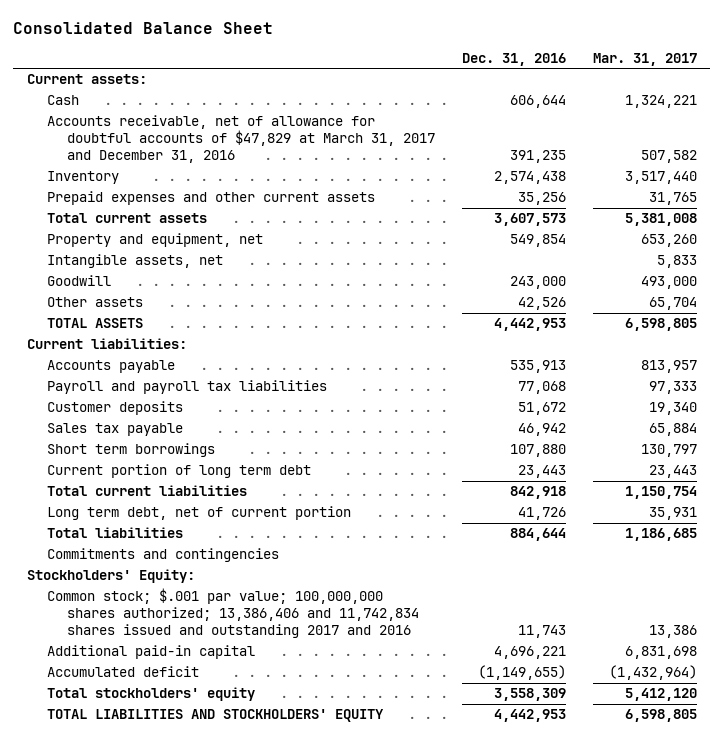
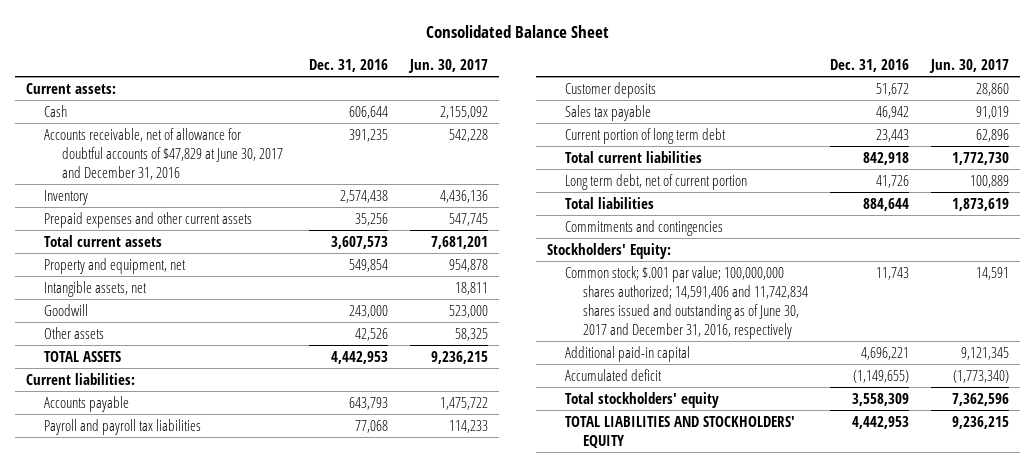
[592,52,697,66] Mar. 31, 2017 -> none
none -> [407,59,488,74] Jun. 30, 2017
[46,115,435,164] Accounts receivable, net of allowance for doubtful accounts of $47,829 at March 31, 2017 and December 31, 2016 -> [44,127,283,180] Accounts receivable, net of allowance for doubtful accounts of $47,829 at June 30, 2017 and December 31, 2016
[509,360,566,374] 535,913 -> [348,396,388,410] 643,793
[46,443,215,458] Short term borrowings -> none
[46,588,419,639] Common stock; $.001 par value; 100,000,000 shares authorized; 13,386,406 and 11,742,834 shares issued and outstanding 2017 and 2016 -> [565,265,808,340] Common stock; $.001 par value; 100,000,000 shares authorized; 14,591,406 and 11,742,834 shares issued and outstanding as of June 30, 2017 and December 31, 2016, respectively

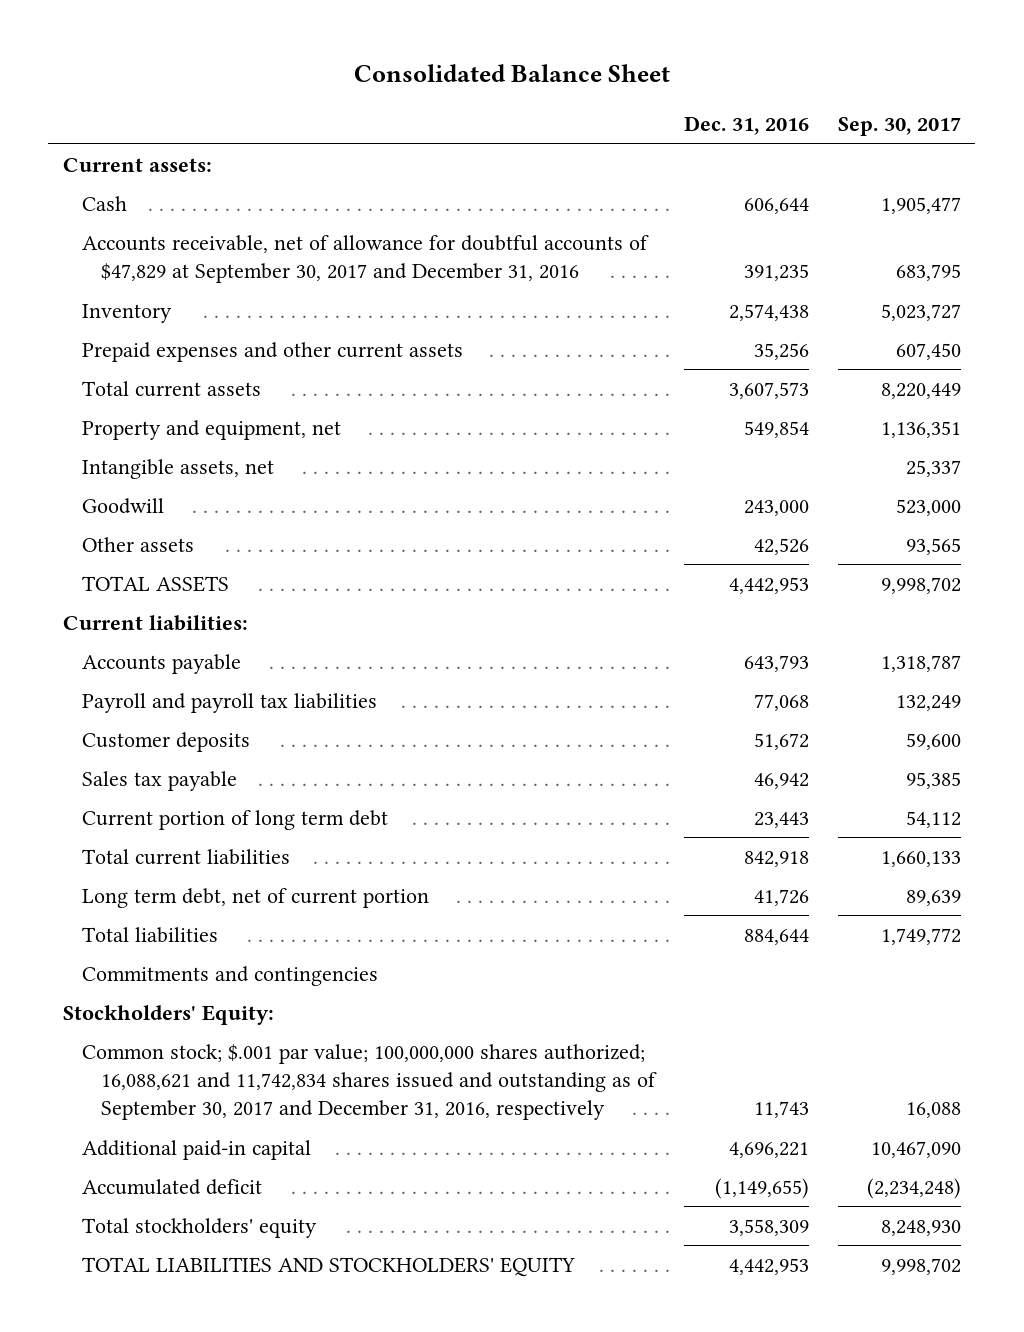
[407,59,488,74] Jun. 30, 2017 -> none
none -> [837,117,961,137] Sep. 30, 2017
[44,127,283,180] Accounts receivable, net of allowance for doubtful accounts of $47,829 at June 30, 2017 and December 31, 2016 -> [81,234,649,284] Accounts receivable, net of allowance for doubtful accounts of $47,829 at September 30, 2017 and December 31, 2016
[565,265,808,340] Common stock; $.001 par value; 100,000,000 shares authorized; 14,591,406 and 11,742,834 shares issued and outstanding as of June 30, 2017 and December 31, 2016, respectively -> [81,1043,658,1121] Common stock; $.001 par value; 100,000,000 shares authorized; 16,088,621 and 11,742,834 shares issued and outstanding as of September 30, 2017 and December 31, 2016, respectively

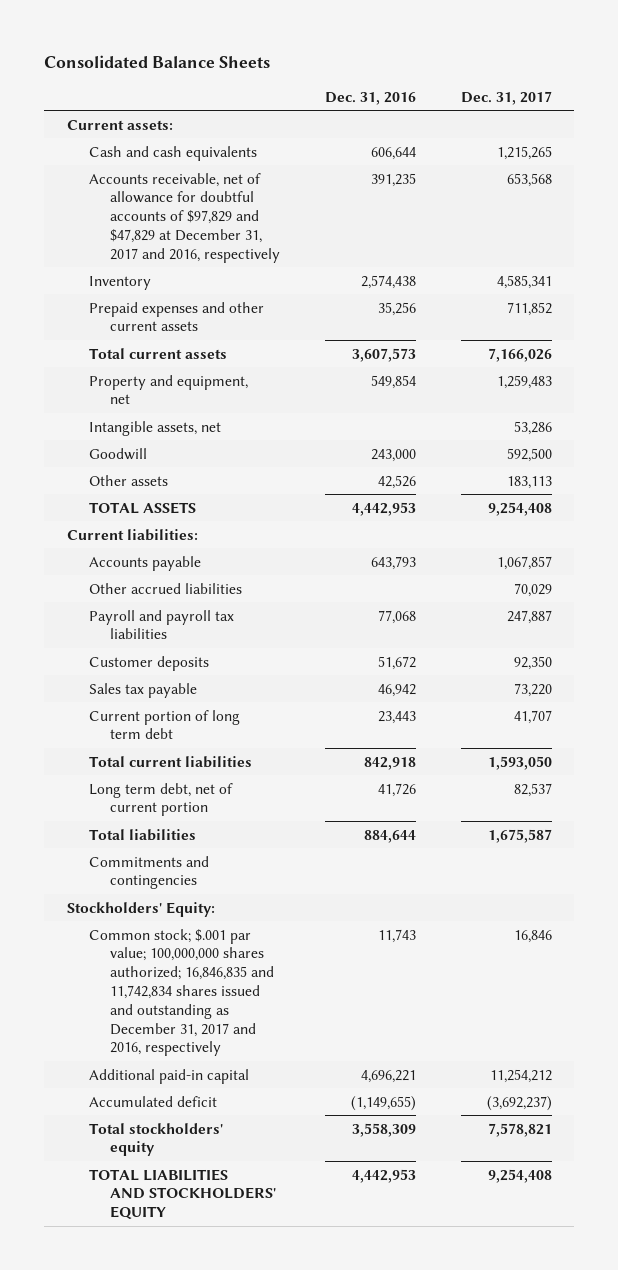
[353,64,670,83] Consolidated Balance Sheet -> [44,55,271,69] Consolidated Balance Sheets
[837,117,961,137] Sep. 30, 2017 -> none
none -> [460,90,552,105] Dec. 31, 2017
[81,195,127,211] Cash -> [88,145,257,161] Cash and cash equivalents
[81,234,649,284] Accounts receivable, net of allowance for doubtful accounts of $47,829 at September 30, 2017 and December 31, 2016 -> [88,172,281,263] Accounts receivable, net of allowance for doubtful accounts of $97,829 and $47,829 at December 31, 2017 and 2016, respectively
none -> [88,582,242,594] Other accrued liabilities
[81,1043,658,1121] Common stock; $.001 par value; 100,000,000 shares authorized; 16,088,621 and 11,742,834 shares issued and outstanding as of September 30, 2017 and December 31, 2016, respectively -> [88,928,275,1057] Common stock; $.001 par value; 100,000,000 shares authorized; 16,846,835 and 11,742,834 shares issued and outstanding as December 31, 2017 and 2016, respectively

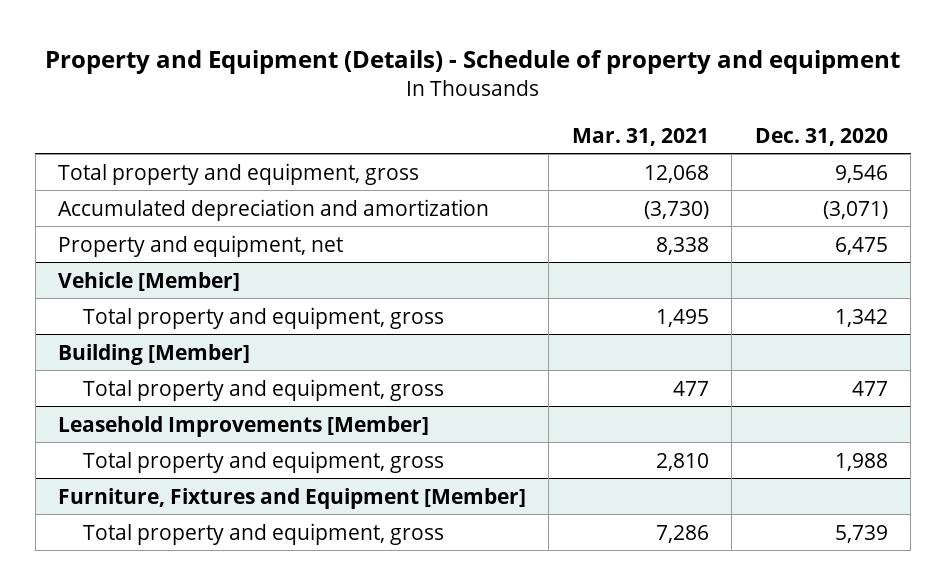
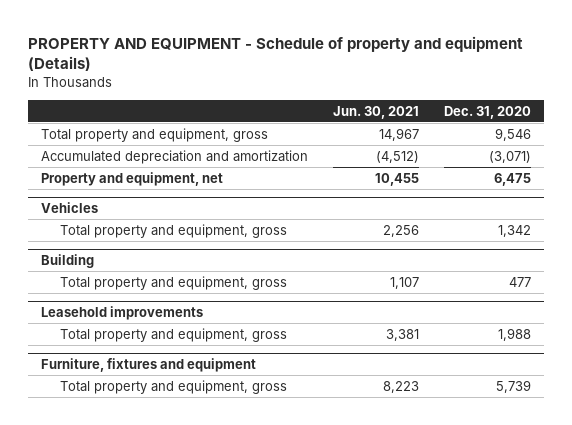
[44,49,900,74] Property and Equipment (Details) - Schedule of property and equipment -> [28,35,524,72] PROPERTY AND EQUIPMENT - Schedule of property and equipment (Details)
[571,127,709,146] Mar. 31, 2021 -> none
none -> [333,105,420,119] Jun. 30, 2021
[58,271,241,291] Vehicle [Member] -> [40,202,98,214] Vehicles
[58,343,251,365] Building [Member] -> [40,254,94,269] Building
[58,415,430,437] Leasehold Improvements [Member] -> [40,306,203,321] Leasehold improvements
[58,487,527,509] Furniture, Fixtures and Equipment [Member] -> [40,358,256,373] Furniture, fixtures and equipment

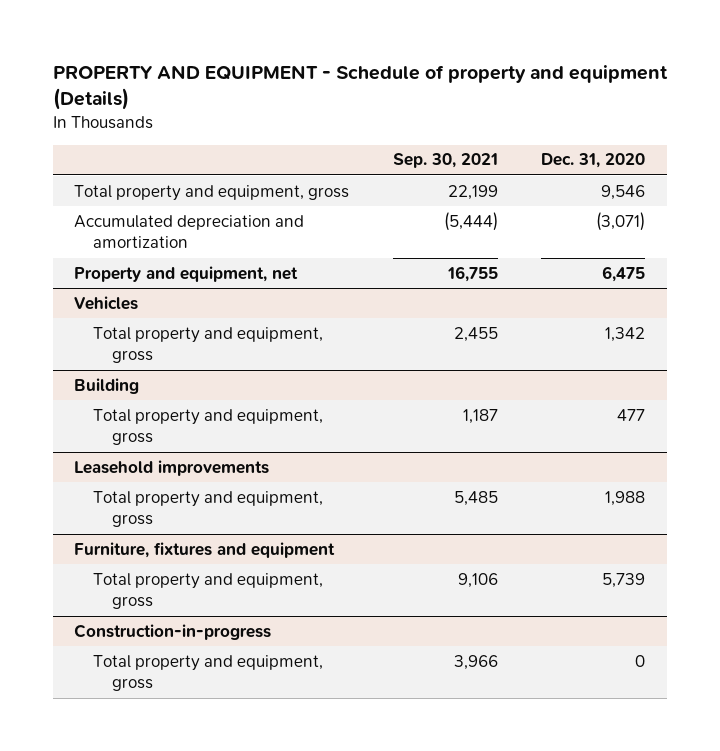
[333,105,420,119] Jun. 30, 2021 -> none
none -> [392,153,498,169] Sep. 30, 2021
none -> [74,623,272,640] Construction-in-progress
none -> [93,654,324,692] Total property and equipment, gross

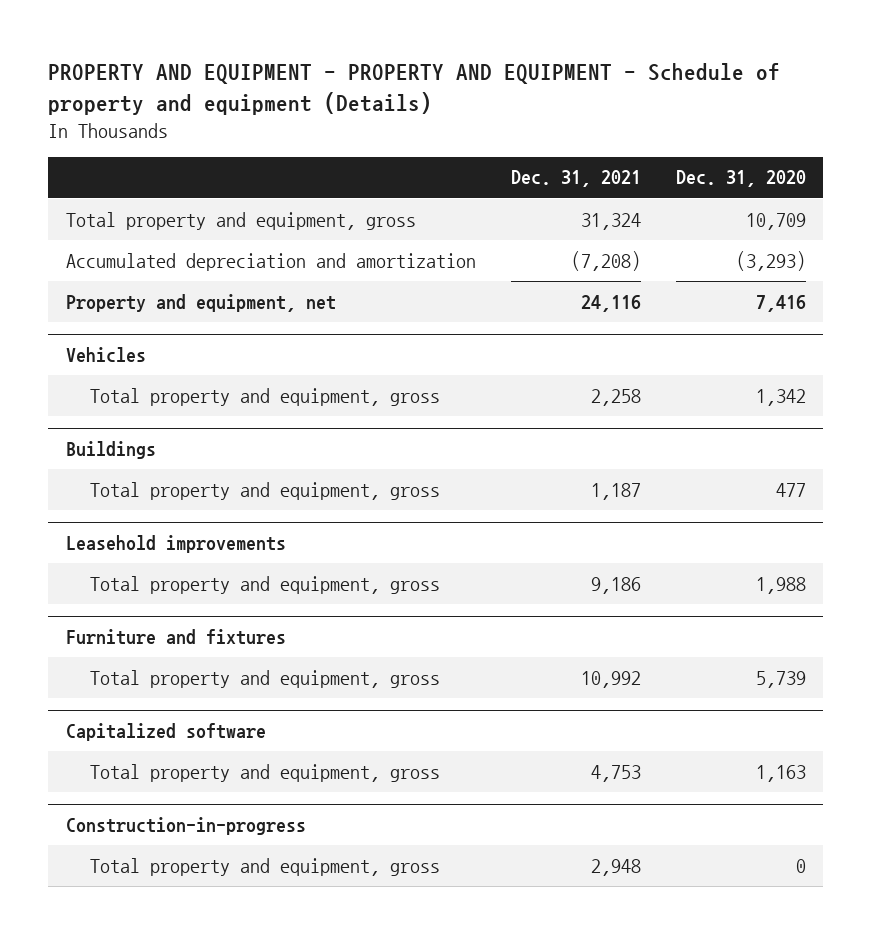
[52,64,668,111] PROPERTY AND EQUIPMENT - Schedule of property and equipment (Details) -> [48,63,781,115] PROPERTY AND EQUIPMENT - PROPERTY AND EQUIPMENT - Schedule of property and equipment (Details)
[392,153,498,169] Sep. 30, 2021 -> none
none -> [510,170,641,188] Dec. 31, 2021
[601,184,646,200] 9,546 -> [745,212,806,230] 10,709
[596,211,646,231] (3,071) -> [735,250,806,271] (3,293)
[602,265,646,282] 6,475 -> [755,294,806,312] 7,416
[74,377,140,394] Building -> [65,441,156,460] Buildings
[74,541,336,558] Furniture, fixtures and equipment -> [65,629,286,646] Furniture and fixtures
none -> [65,723,266,742] Capitalized software
none -> [90,763,441,782] Total property and equipment, gross

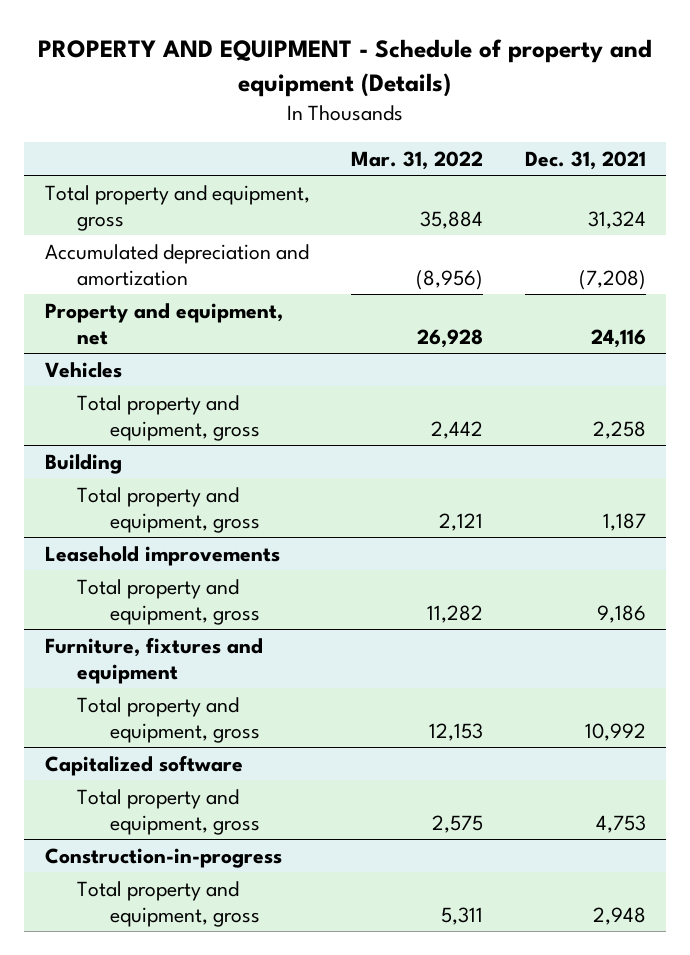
[48,63,781,115] PROPERTY AND EQUIPMENT - PROPERTY AND EQUIPMENT - Schedule of property and equipment (Details) -> [38,39,653,98] PROPERTY AND EQUIPMENT - Schedule of property and equipment (Details)
[675,170,806,188] Dec. 31, 2020 -> none
none -> [351,150,484,170] Mar. 31, 2022
[65,441,156,460] Buildings -> [44,453,122,474] Building
[65,629,286,646] Furniture and fixtures -> [44,636,263,684] Furniture, fixtures and equipment

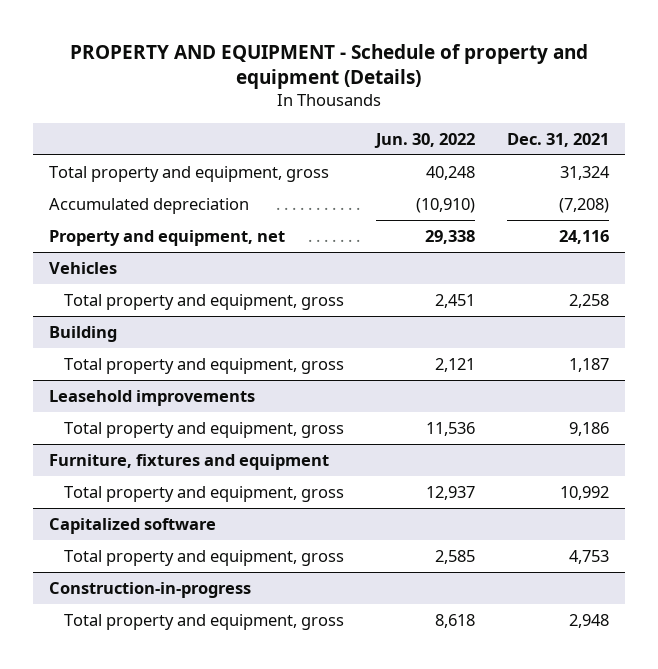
[351,150,484,170] Mar. 31, 2022 -> none
none -> [373,132,475,148] Jun. 30, 2022
[44,243,309,286] Accumulated depreciation and amortization -> [49,197,250,214] Accumulated depreciation

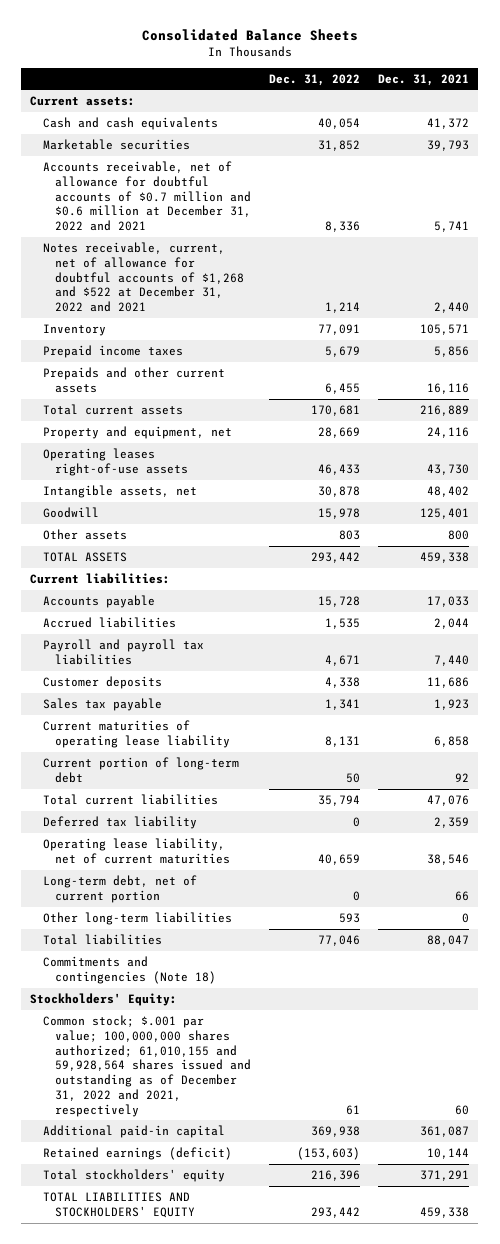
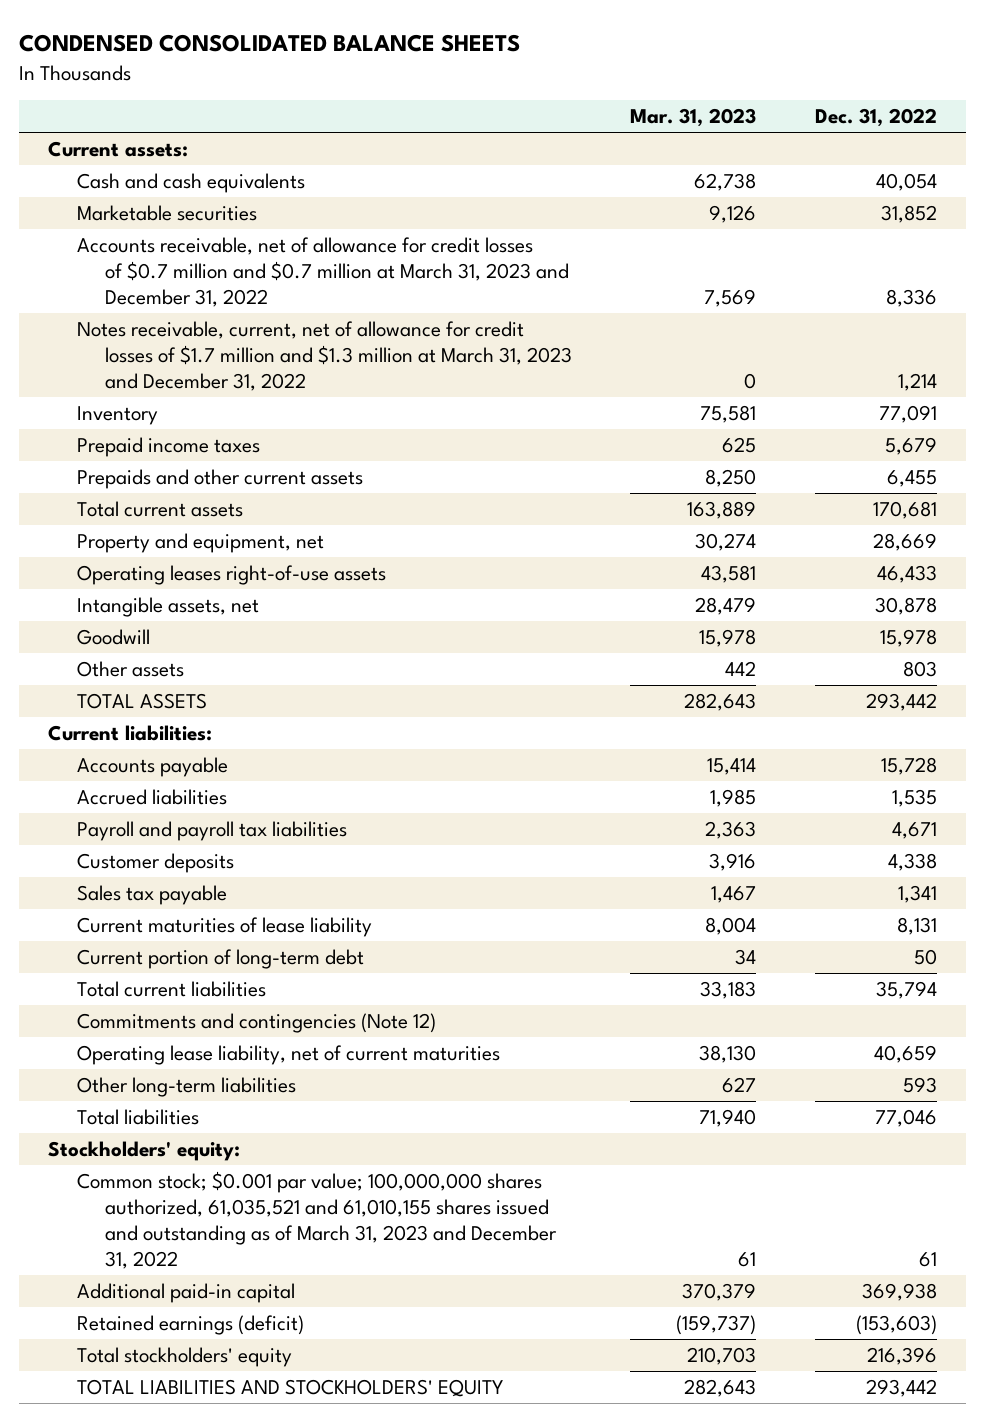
[141,28,358,41] Consolidated Balance Sheets -> [18,34,520,53] CONDENSED CONSOLIDATED BALANCE SHEETS
[378,73,470,86] Dec. 31, 2021 -> none
none -> [630,108,757,128] Mar. 31, 2023
[42,161,252,232] Accounts receivable, net of allowance for doubtful accounts of $0.7 million and $0.6 million at December 31, 2022 and 2021 -> [76,236,569,307] Accounts receivable, net of allowance for credit losses of $0.7 million and $0.7 million at March 31, 2023 and December 31, 2022
[42,242,245,313] Notes receivable, current, net of allowance for doubtful accounts of $1,268 and $522 at December 31, 2022 and 2021 -> [76,320,572,391] Notes receivable, current, net of allowance for credit losses of $1.7 million and $1.3 million at March 31, 2023 and December 31, 2022
[42,720,231,748] Current maturities of operating lease liability -> [76,916,372,937] Current maturities of lease liability
[42,816,197,830] Deferred tax liability -> none
none -> [76,1012,436,1033] Commitments and contingencies (Note 12)
[42,875,197,903] Long-term debt, net of current portion -> none
[42,956,217,984] Commitments and contingencies (Note 18) -> none
[30,993,178,1007] Stockholders' Equity: -> [48,1140,241,1161] Stockholders' equity:
[42,1015,252,1117] Common stock; $.001 par value; 100,000,000 shares authorized; 61,010,155 and 59,928,564 shares issued and outstanding as of December 31, 2022 and 2021, respectively -> [76,1170,557,1269] Common stock; $0.001 par value; 100,000,000 shares authorized, 61,035,521 and 61,010,155 shares issued and outstanding as of March 31, 2023 and December 31, 2022

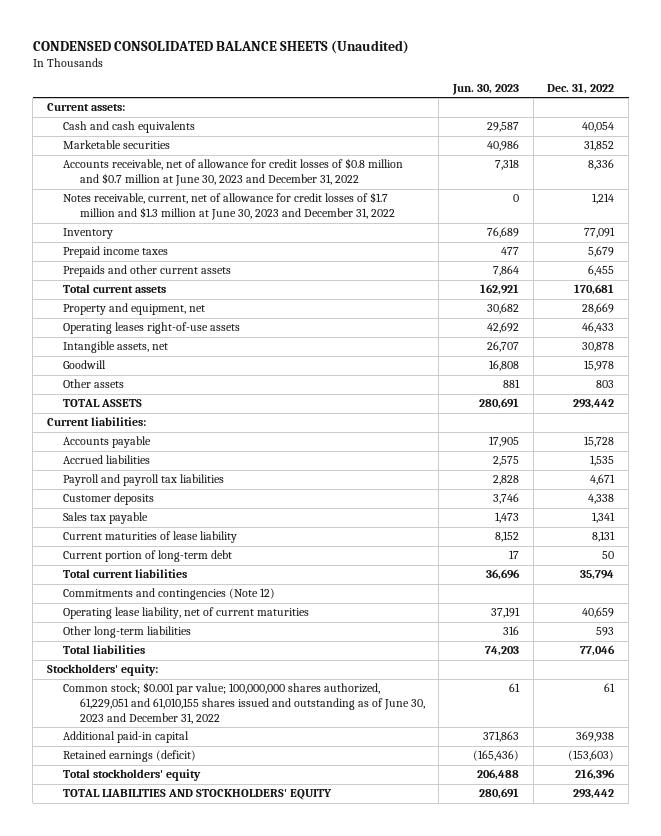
[18,34,520,53] CONDENSED CONSOLIDATED BALANCE SHEETS -> [32,39,409,54] CONDENSED CONSOLIDATED BALANCE SHEETS (Unaudited)
[630,108,757,128] Mar. 31, 2023 -> none
none -> [451,84,519,96] Jun. 30, 2023
[76,236,569,307] Accounts receivable, net of allowance for credit losses of $0.7 million and $0.7 million at March 31, 2023 and December 31, 2022 -> [63,158,404,187] Accounts receivable, net of allowance for credit losses of $0.8 million and $0.7 million at June 30, 2023 and December 31, 2022
[76,320,572,391] Notes receivable, current, net of allowance for credit losses of $1.7 million and $1.3 million at March 31, 2023 and December 31, 2022 -> [63,192,395,221] Notes receivable, current, net of allowance for credit losses of $1.7 million and $1.3 million at June 30, 2023 and December 31, 2022
[76,1170,557,1269] Common stock; $0.001 par value; 100,000,000 shares authorized, 61,035,521 and 61,010,155 shares issued and outstanding as of March 31, 2023 and December 31, 2022 -> [63,682,425,725] Common stock; $0.001 par value; 100,000,000 shares authorized, 61,229,051 and 61,010,155 shares issued and outstanding as of June 30, 2023 and December 31, 2022

